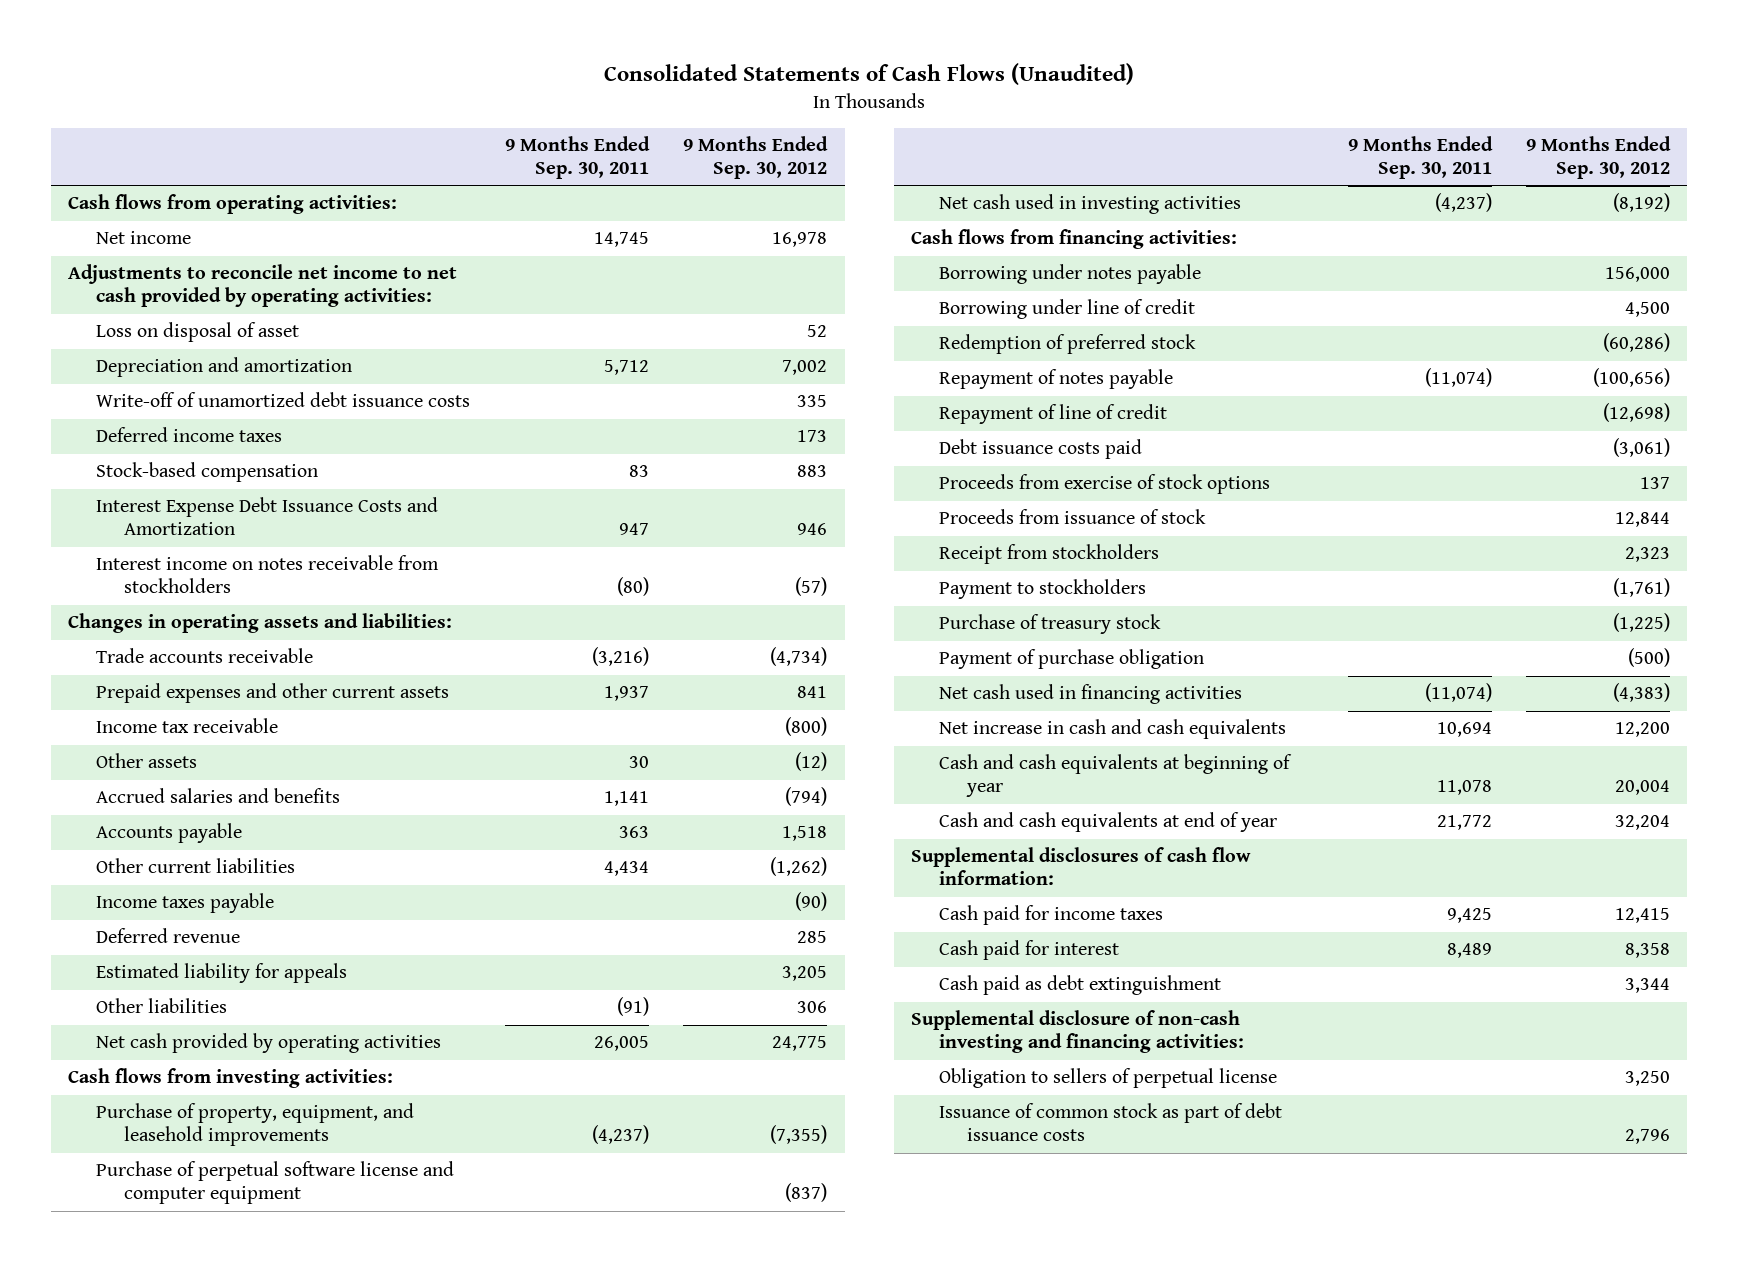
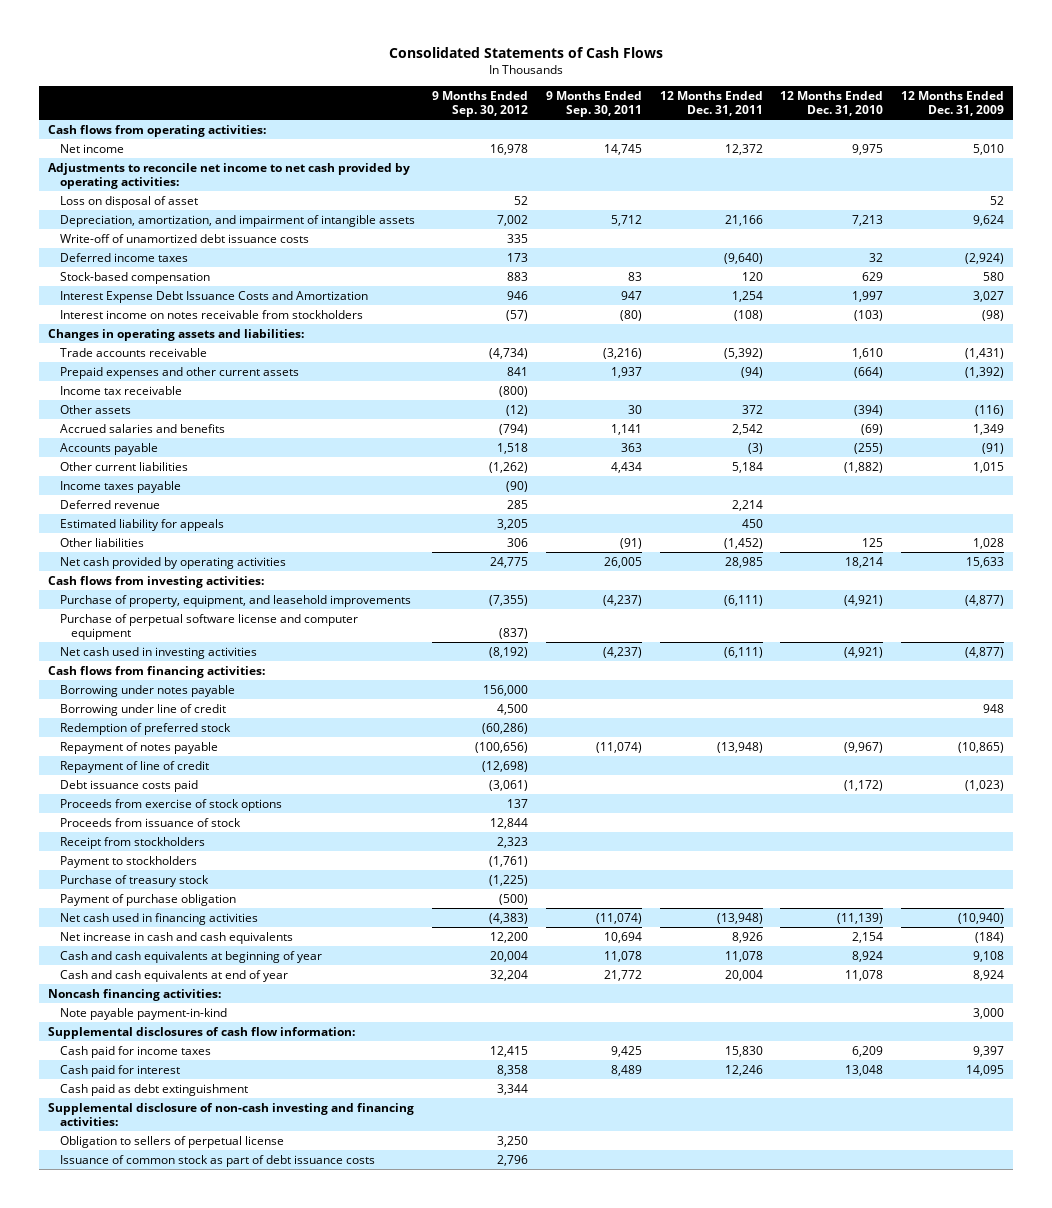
[604,63,1135,86] Consolidated Statements of Cash Flows (Unaudited) -> [388,46,663,58] Consolidated Statements of Cash Flows
none -> [659,91,763,117] 12 Months Ended Dec. 31, 2011
none -> [780,91,884,117] 12 Months Ended Dec. 31, 2010
none -> [900,91,1004,117] 12 Months Ended Dec. 31, 2009
[95,357,352,378] Depreciation and amortization -> [59,214,415,227] Depreciation, amortization, and impairment of intangible assets
none -> [47,988,221,1001] Noncash financing activities:
none -> [59,1007,227,1020] Note payable payment-in-kind

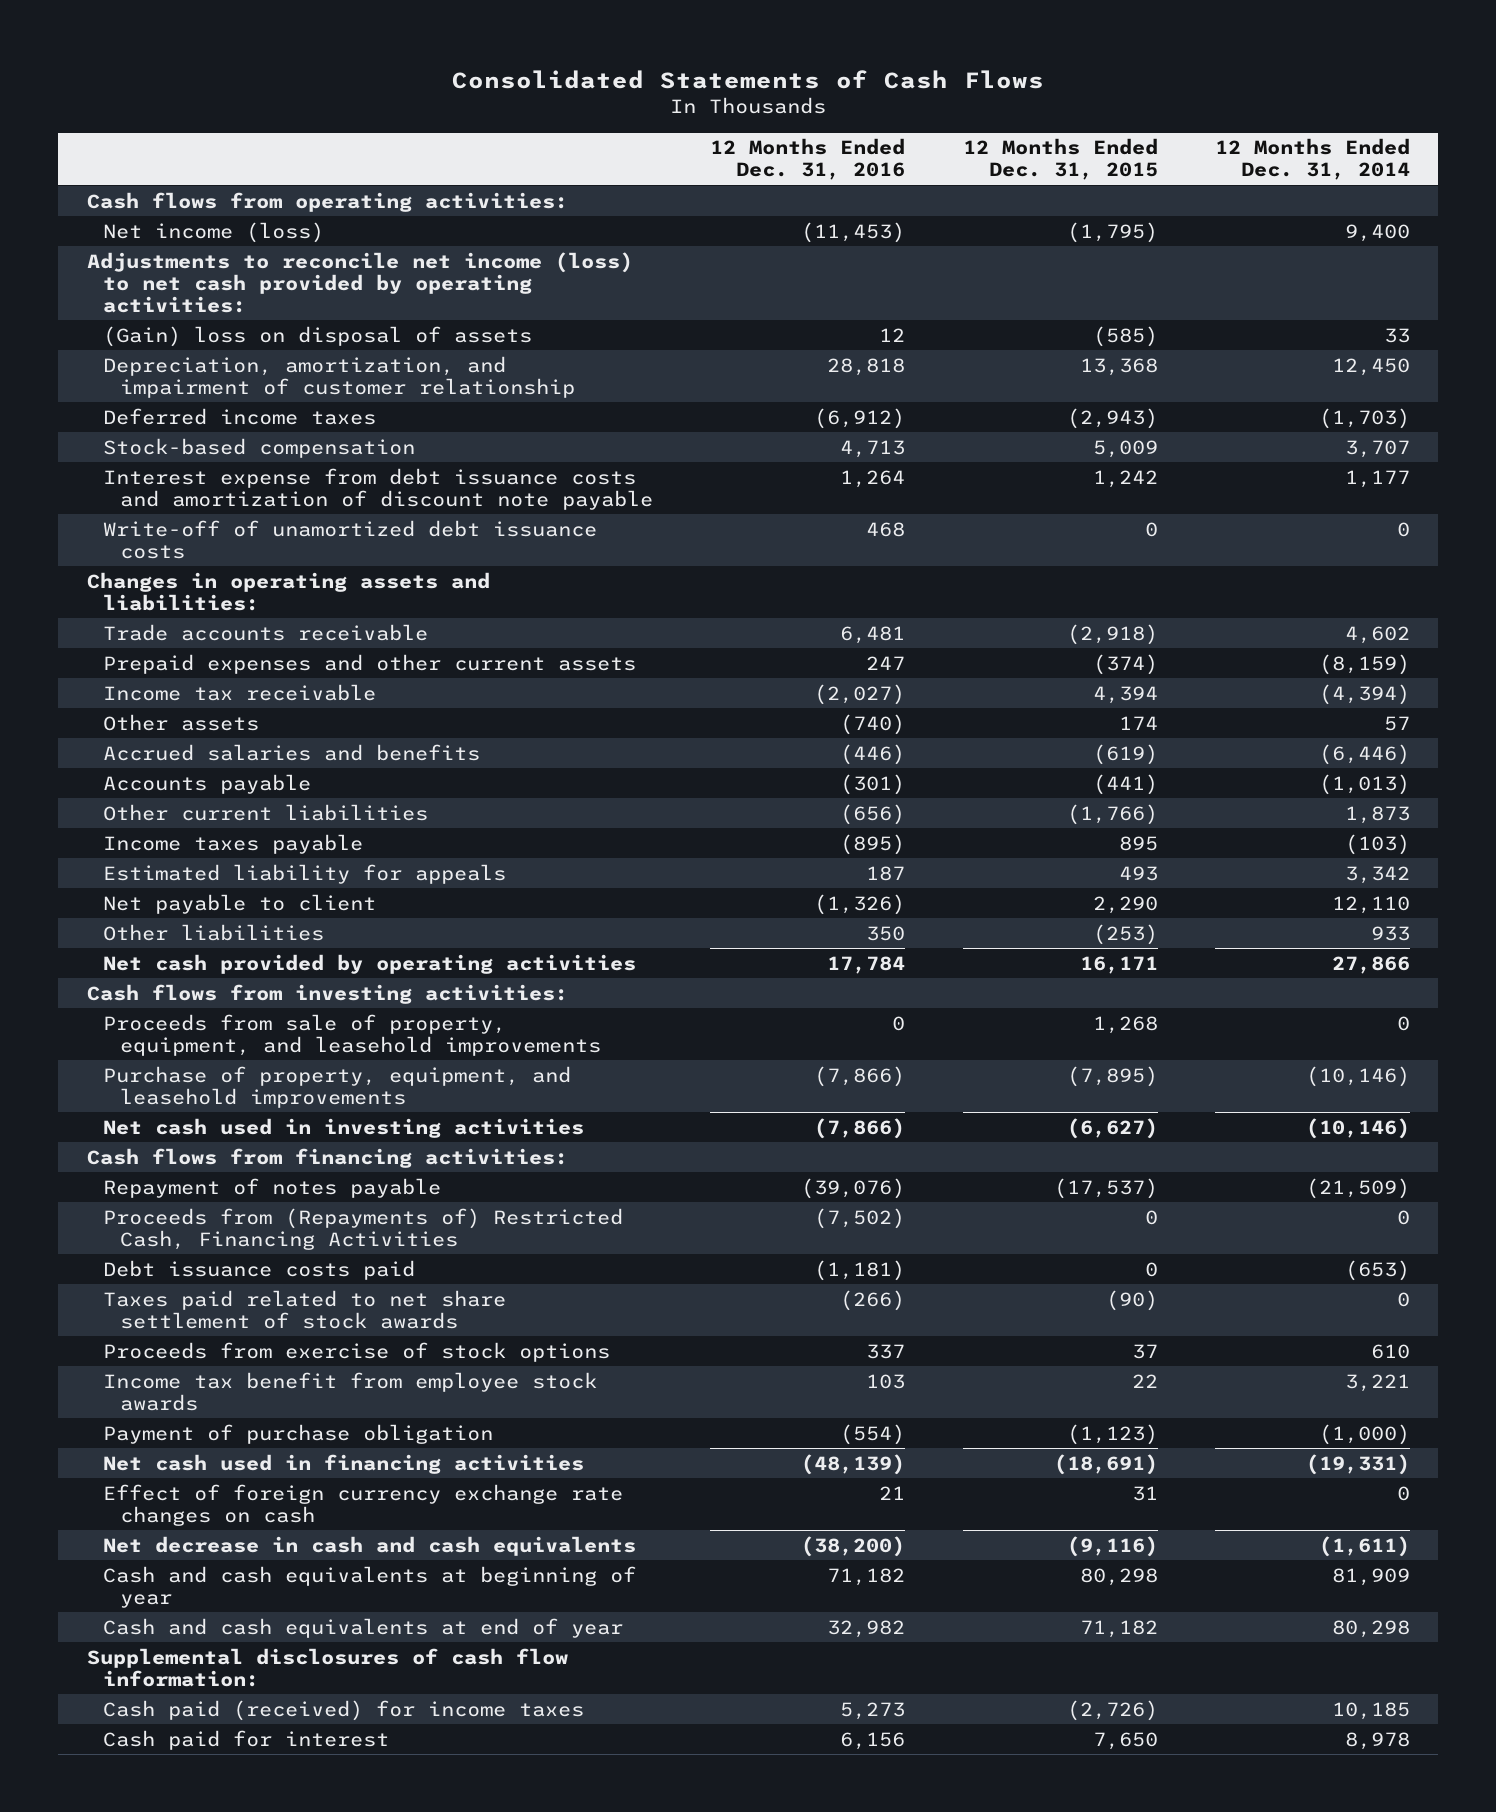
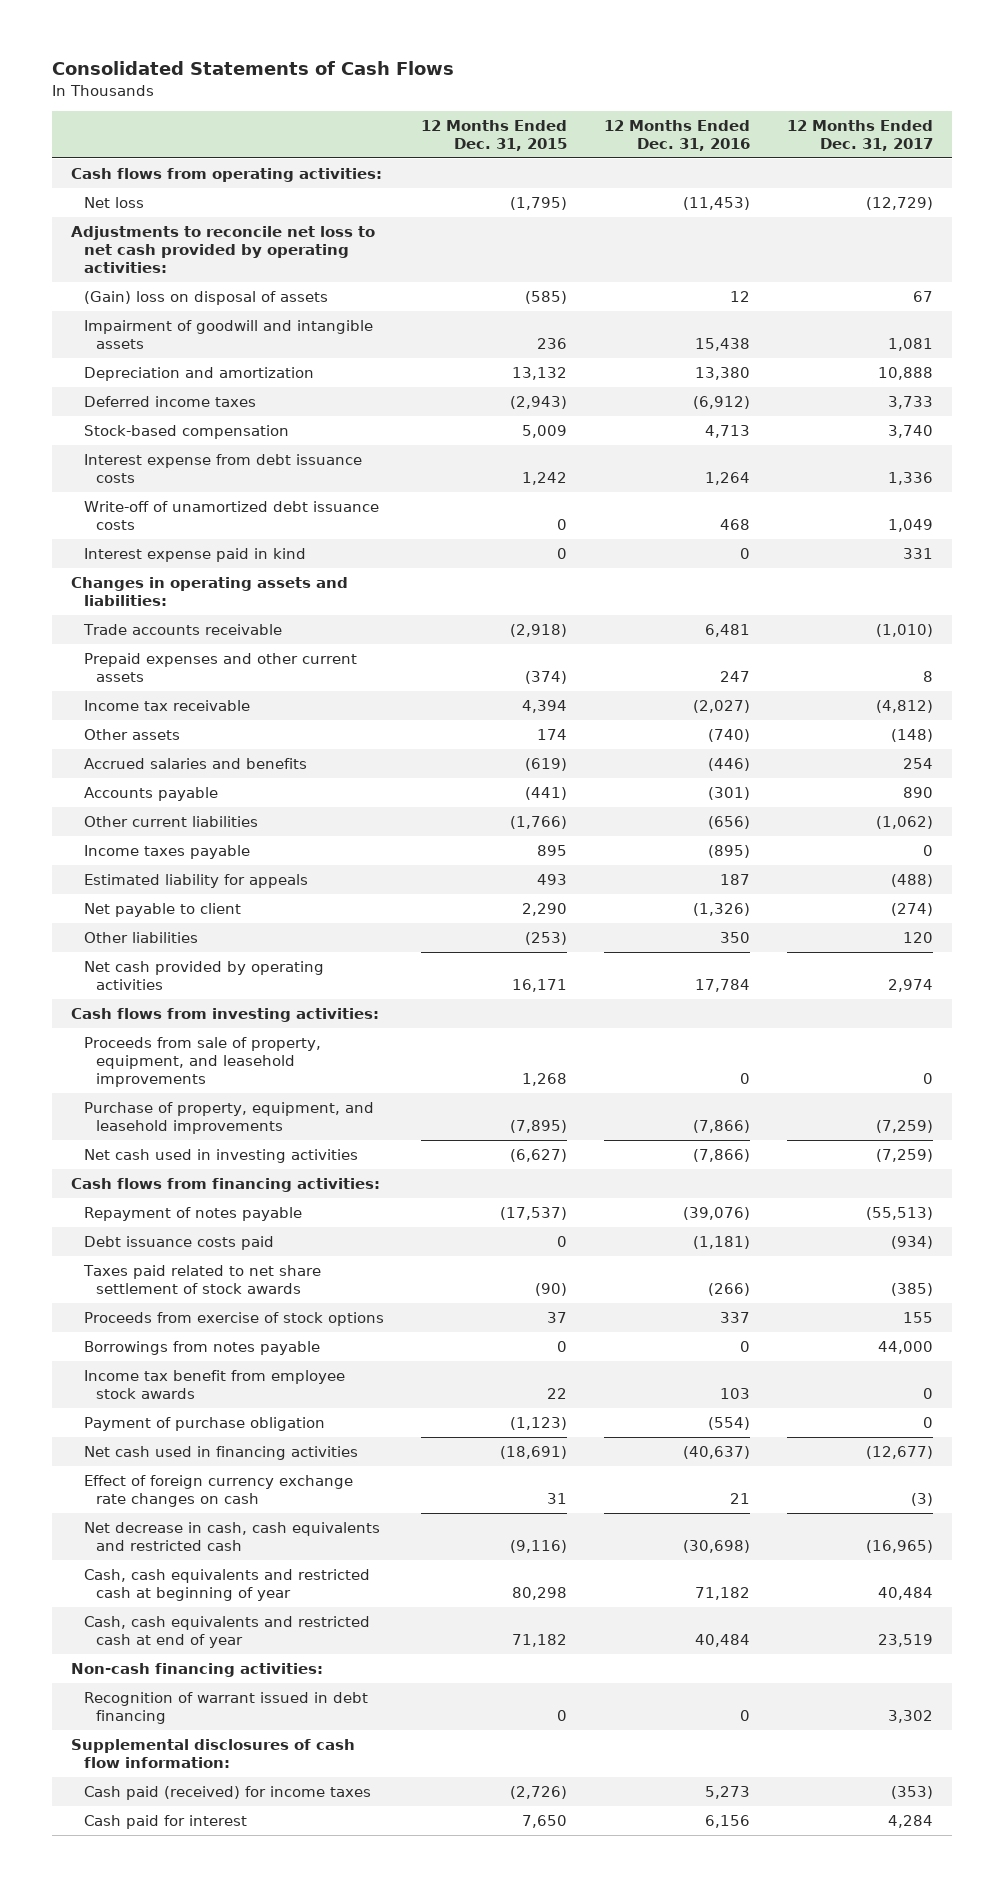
[1214,138,1410,181] 12 Months Ended Dec. 31, 2014 -> none
none -> [787,119,934,152] 12 Months Ended Dec. 31, 2017
[103,221,325,243] Net income (loss) -> [83,196,144,208] Net loss
[86,251,633,314] Adjustments to reconcile net income (loss) to net cash provided by operating activities: -> [70,225,375,274] Adjustments to reconcile net loss to net cash provided by operating activities:
none -> [83,319,373,350] Impairment of goodwill and intangible assets
[103,355,576,398] Depreciation, amortization, and impairment of customer relationship -> [83,366,314,381] Depreciation and amortization
[827,357,906,376] 28,818 -> [695,366,751,380] 13,380
[1079,357,1158,376] 13,368 -> [511,366,567,380] 13,132
[103,467,654,510] Interest expense from debt issuance costs and amortization of discount note payable -> [83,453,362,484] Interest expense from debt issuance costs
none -> [83,547,306,562] Interest expense paid in kind
[103,1207,624,1250] Proceeds from (Repayments of) Restricted Cash, Financing Activities -> none
none -> [83,1340,320,1355] Borrowings from notes payable
[801,1453,906,1475] (48,139) -> [683,1445,751,1459] (40,637)
[103,1535,637,1556] Net decrease in cash and cash equivalents -> [83,1521,380,1552] Net decrease in cash, cash equivalents and restricted cash
[801,1535,906,1557] (38,200) -> [683,1540,751,1554] (30,698)
[103,1565,637,1608] Cash and cash equivalents at beginning of year -> [83,1568,370,1602] Cash, cash equivalents and restricted cash at beginning of year
[103,1617,624,1638] Cash and cash equivalents at end of year -> [83,1615,370,1649] Cash, cash equivalents and restricted cash at end of year
[827,1619,906,1638] 32,982 -> [695,1634,751,1648] 40,484
none -> [70,1662,323,1677] Non-cash financing activities:
none -> [83,1691,368,1725] Recognition of warrant issued in debt financing

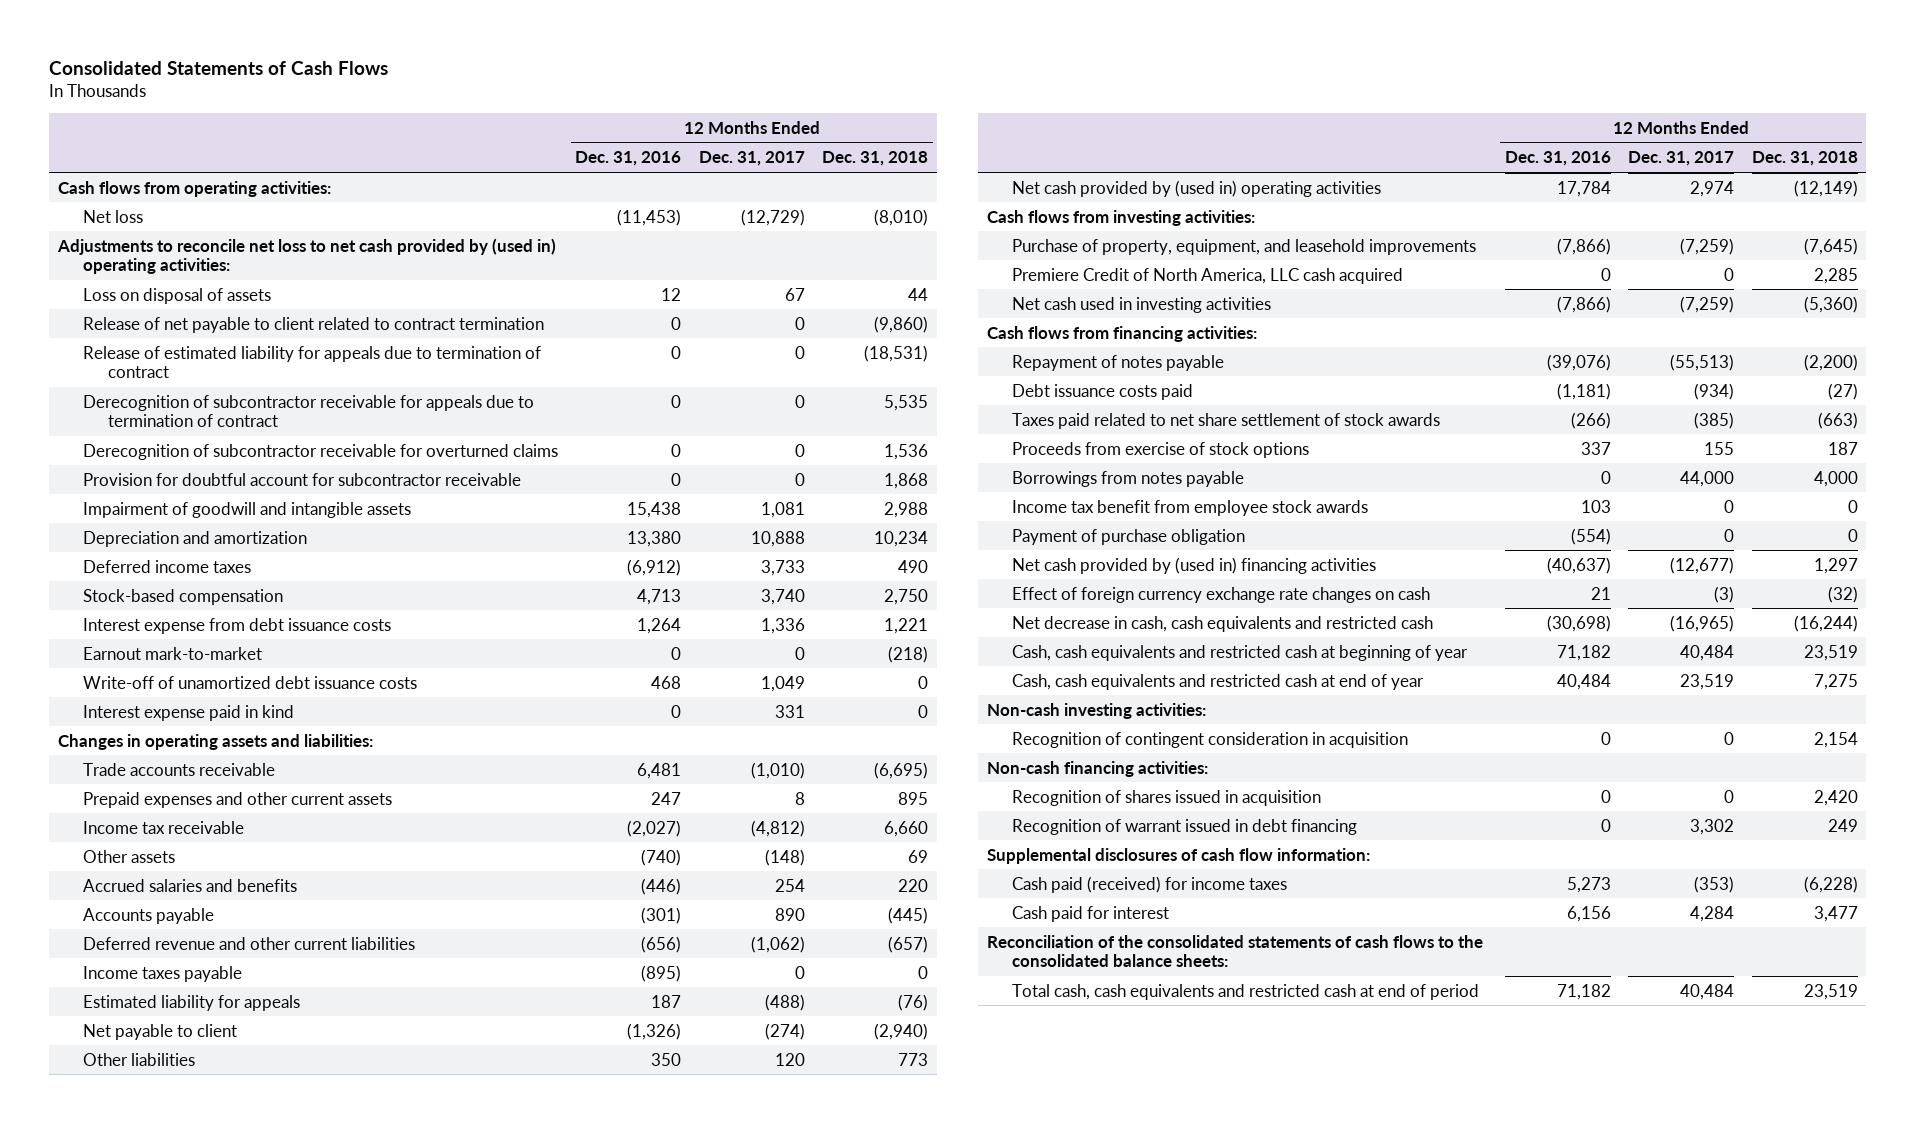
[420,119,567,152] 12 Months Ended Dec. 31, 2015 -> none
none -> [822,151,929,167] Dec. 31, 2018
[70,225,375,274] Adjustments to reconcile net loss to net cash provided by operating activities: -> [56,237,556,275] Adjustments to reconcile net loss to net cash provided by (used in) operating activities:
[83,290,328,305] (Gain) loss on disposal of assets -> [82,287,271,304] Loss on disposal of assets
none -> [82,316,544,333] Release of net payable to client related to contract termination
none -> [82,345,541,379] Release of estimated liability for appeals due to termination of contract
none -> [82,394,534,428] Derecognition of subcontractor receivable for appeals due to termination of contract
none -> [82,443,558,460] Derecognition of subcontractor receivable for overturned claims
none -> [82,472,521,486] Provision for doubtful account for subcontractor receivable
none -> [82,646,262,660] Earnout mark-to-market
[83,815,258,827] Other current liabilities -> [82,936,415,950] Deferred revenue and other current liabilities
[83,960,324,991] Net cash provided by operating activities -> [1012,179,1382,197] Net cash provided by (used in) operating activities
[83,1036,321,1088] Proceeds from sale of property, equipment, and leasehold improvements -> none
none -> [1012,267,1404,284] Premiere Credit of North America, LLC cash acquired
[83,1445,358,1460] Net cash used in financing activities -> [1012,556,1377,574] Net cash provided by (used in) financing activities
none -> [987,702,1207,719] Non-cash investing activities:
none -> [1012,731,1409,748] Recognition of contingent consideration in acquisition
none -> [1012,789,1322,806] Recognition of shares issued in acquisition
none -> [987,934,1484,968] Reconciliation of the consolidated statements of cash flows to the consolidated balance sheets:
none -> [1012,983,1480,1000] Total cash, cash equivalents and restricted cash at end of period

